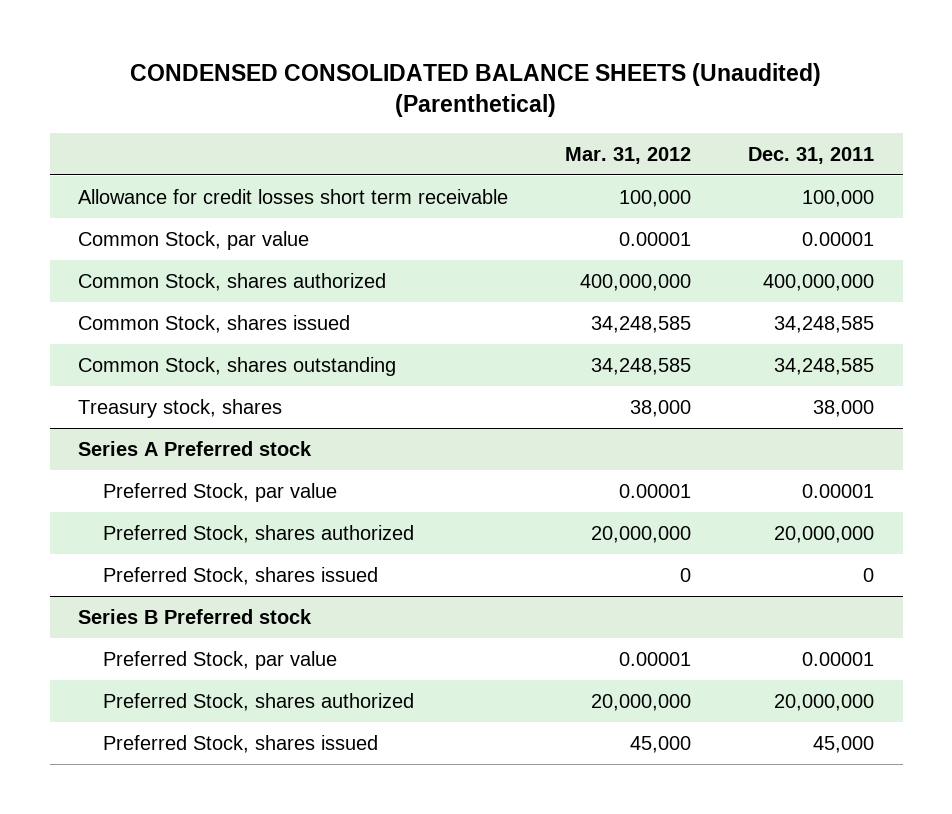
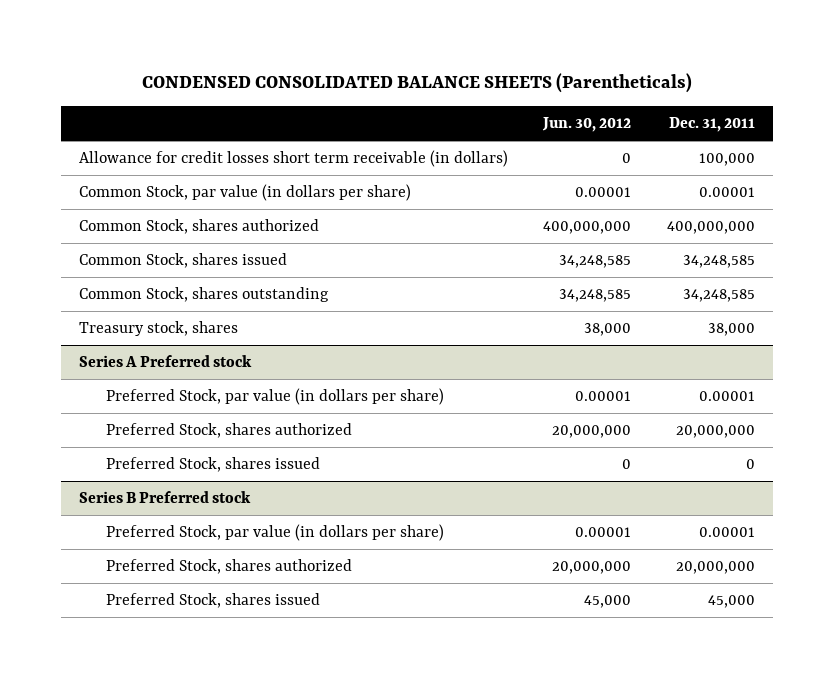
[130,62,822,118] CONDENSED CONSOLIDATED BALANCE SHEETS (Unaudited) (Parenthetical) -> [141,73,692,94] CONDENSED CONSOLIDATED BALANCE SHEETS (Parentheticals)
[565,146,692,164] Mar. 31, 2012 -> none
none -> [542,117,632,133] Jun. 30, 2012
[78,189,509,205] Allowance for credit losses short term receivable -> [78,150,508,168] Allowance for credit losses short term receivable (in dollars)
[78,231,310,251] Common Stock, par value -> [78,184,411,202] Common Stock, par value (in dollars per share)
[103,483,338,503] Preferred Stock, par value -> [105,388,444,406] Preferred Stock, par value (in dollars per share)
[103,651,338,671] Preferred Stock, par value -> [105,524,444,542] Preferred Stock, par value (in dollars per share)

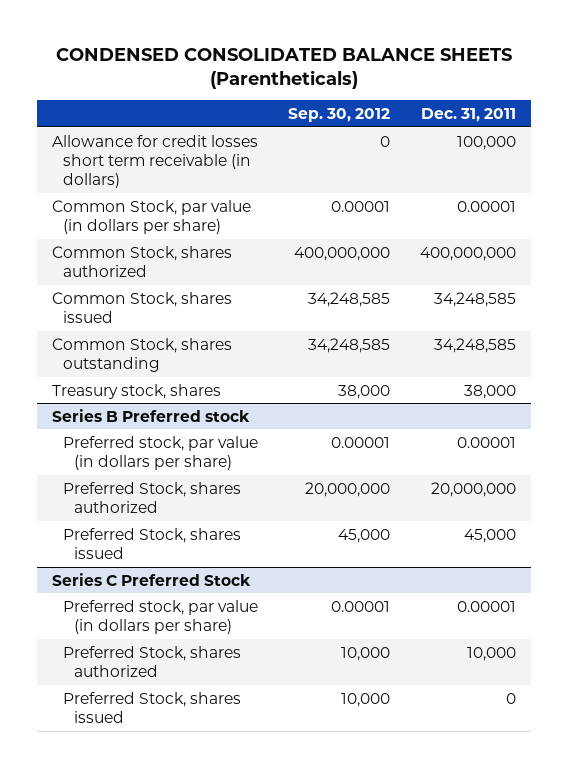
[542,117,632,133] Jun. 30, 2012 -> none
none -> [287,108,390,123] Sep. 30, 2012
[78,355,252,368] Series A Preferred stock -> none
[105,388,444,406] Preferred Stock, par value (in dollars per share) -> none
[105,423,352,439] Preferred Stock, shares authorized -> none
[105,457,320,473] Preferred Stock, shares issued -> none
[105,524,444,542] Preferred Stock, par value (in dollars per share) -> [62,435,258,471] Preferred stock, par value (in dollars per share)
none -> [51,572,251,586] Series C Preferred Stock
none -> [62,599,258,635] Preferred stock, par value (in dollars per share)
none -> [62,645,241,678] Preferred Stock, shares authorized
none -> [62,691,241,724] Preferred Stock, shares issued

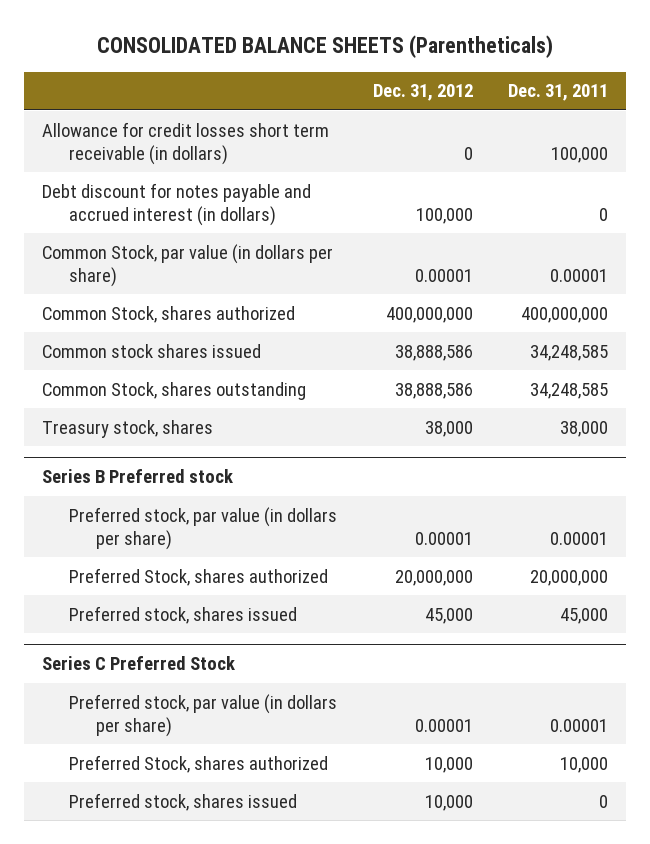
[55,47,512,89] CONDENSED CONSOLIDATED BALANCE SHEETS (Parentheticals) -> [96,35,553,59] CONSOLIDATED BALANCE SHEETS (Parentheticals)
[287,108,390,123] Sep. 30, 2012 -> none
none -> [372,84,473,102] Dec. 31, 2012
none -> [41,182,311,226] Debt discount for notes payable and accrued interest (in dollars)
[51,291,232,324] Common Stock, shares issued -> [41,343,261,358] Common stock shares issued
[62,527,241,560] Preferred Stock, shares issued -> [69,605,298,624] Preferred stock, shares issued
[62,691,241,724] Preferred Stock, shares issued -> [69,792,298,811] Preferred stock, shares issued

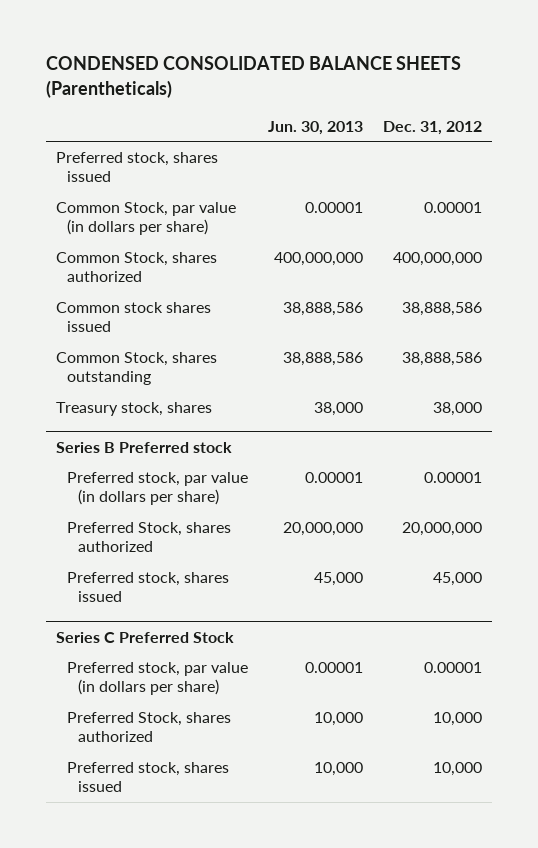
[96,35,553,59] CONSOLIDATED BALANCE SHEETS (Parentheticals) -> [45,56,461,98] CONDENSED CONSOLIDATED BALANCE SHEETS (Parentheticals)
[507,84,608,102] Dec. 31, 2011 -> none
none -> [267,120,363,135] Jun. 30, 2013
[41,121,329,165] Allowance for credit losses short term receivable (in dollars) -> none
[41,182,311,226] Debt discount for notes payable and accrued interest (in dollars) -> none
none -> [55,151,218,183] Preferred stock, shares issued

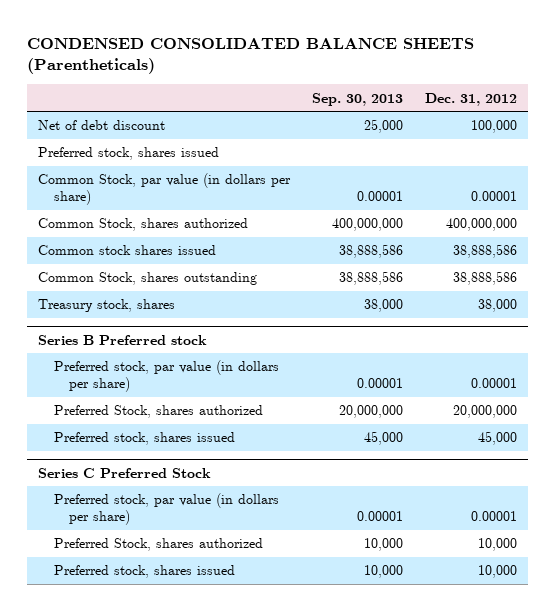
[267,120,363,135] Jun. 30, 2013 -> none
none -> [312,92,404,106] Sep. 30, 2013
none -> [38,120,166,131] Net of debt discount

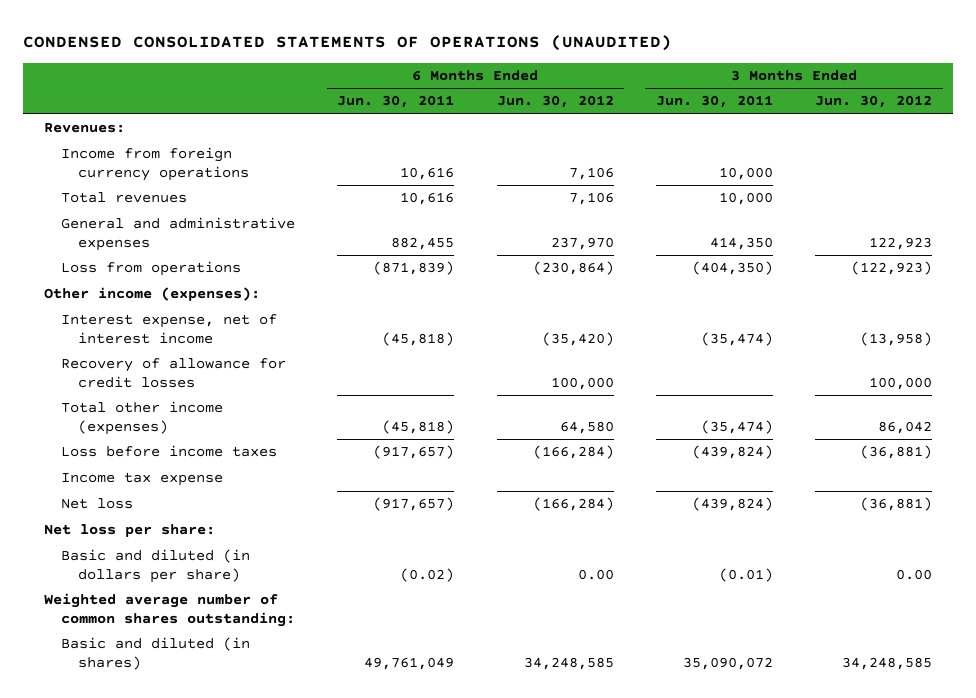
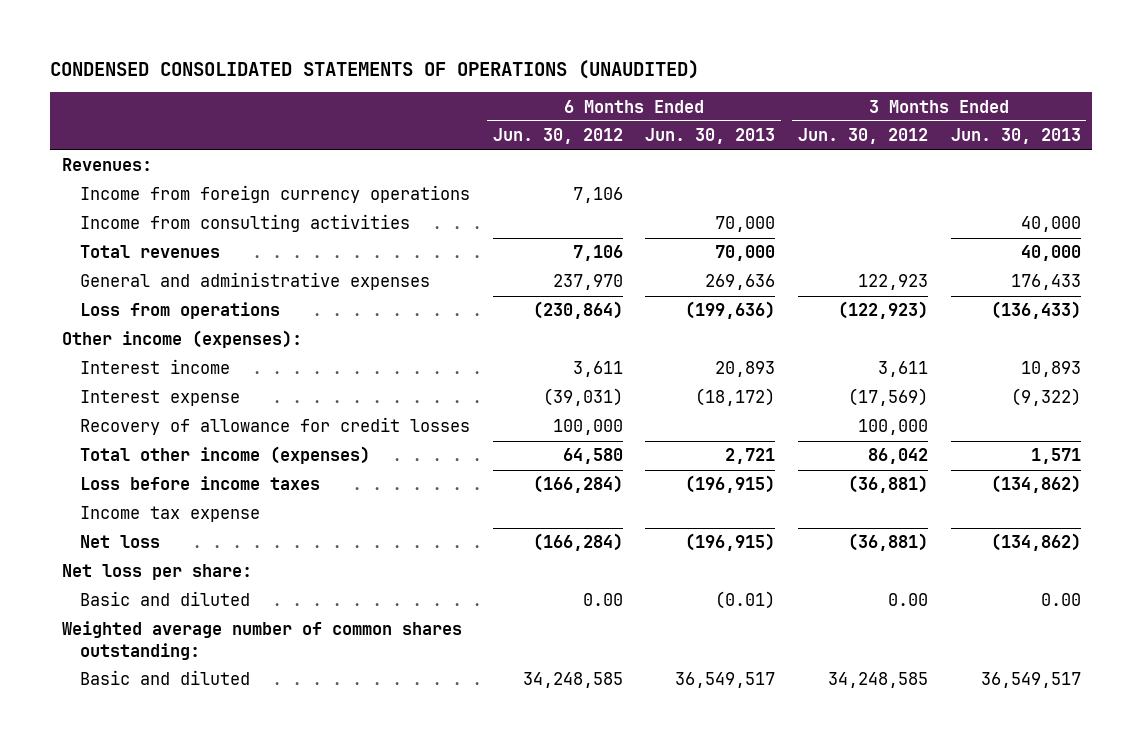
[337,95,455,109] Jun. 30, 2011 -> none
[655,95,773,109] Jun. 30, 2011 -> none
none -> [645,128,776,145] Jun. 30, 2013
none -> [950,128,1081,145] Jun. 30, 2013
none -> [80,214,411,233] Income from consulting activities
[60,314,277,344] Interest expense, net of interest income -> none
none -> [80,359,231,375] Interest income
none -> [80,390,241,407] Interest expense
[60,549,250,583] Basic and diluted (in dollars per share) -> [80,591,251,607] Basic and diluted
[60,637,250,670] Basic and diluted (in shares) -> [80,670,251,686] Basic and diluted

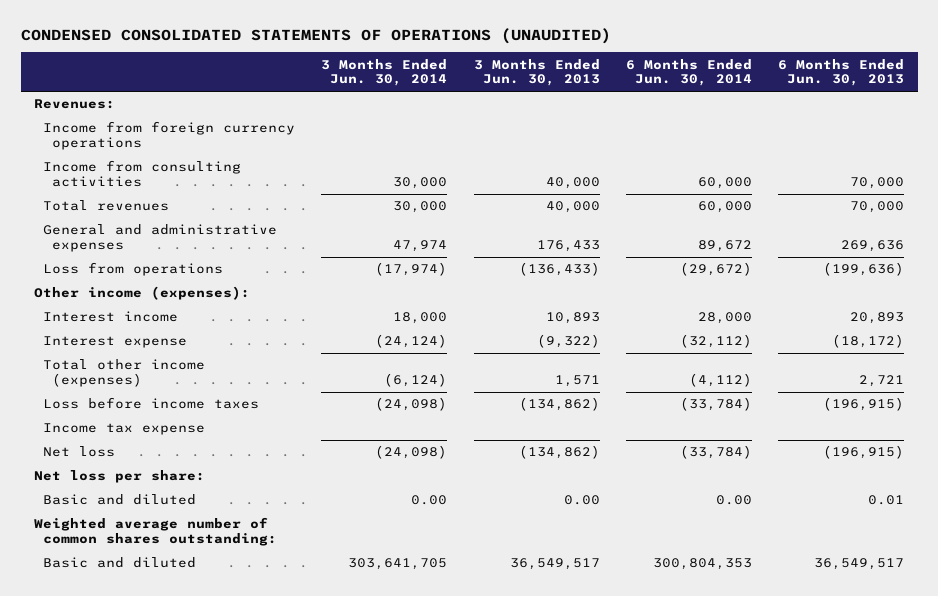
[492,128,623,145] Jun. 30, 2012 -> none
[797,128,928,145] Jun. 30, 2012 -> none
none -> [321,58,448,87] 3 Months Ended Jun. 30, 2014
none -> [626,58,753,87] 6 Months Ended Jun. 30, 2014
[80,417,471,436] Recovery of allowance for credit losses -> none
[715,591,776,610] (0.01) -> [868,495,905,506] 0.01

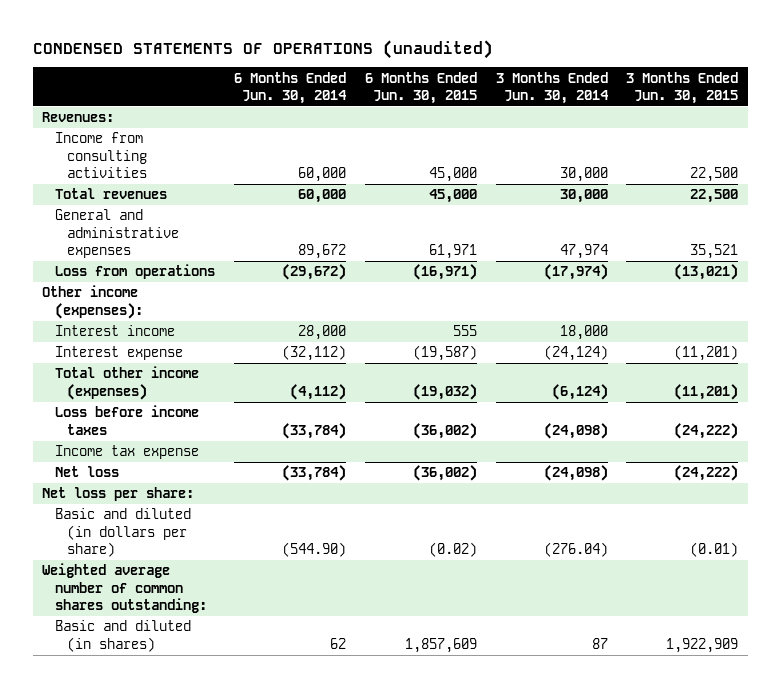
[20,27,611,44] CONDENSED CONSOLIDATED STATEMENTS OF OPERATIONS (UNAUDITED) -> [32,39,493,59] CONDENSED STATEMENTS OF OPERATIONS (unaudited)
[473,58,600,87] 3 Months Ended Jun. 30, 2013 -> none
[778,58,905,87] 6 Months Ended Jun. 30, 2013 -> none
none -> [364,71,477,105] 6 Months Ended Jun. 30, 2015
none -> [626,71,739,105] 3 Months Ended Jun. 30, 2015
[42,121,295,151] Income from foreign currency operations -> none
[42,494,196,506] Basic and diluted -> [54,508,191,558] Basic and diluted (in dollars per share)
[411,495,448,506] 0.00 -> [543,542,608,558] (276.04)
[716,495,753,506] 0.00 -> [281,542,346,558] (544.90)
[42,557,196,569] Basic and diluted -> [54,620,191,652] Basic and diluted (in shares)
[348,558,448,571] 303,641,705 -> [591,637,608,649] 87
[653,558,753,571] 300,804,353 -> [329,637,346,649] 62

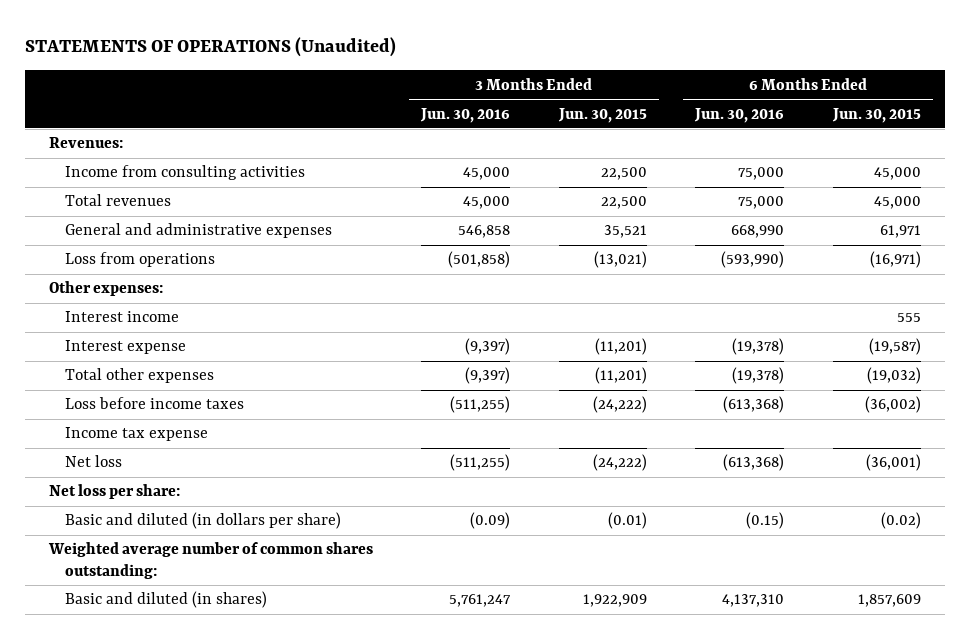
[32,39,493,59] CONDENSED STATEMENTS OF OPERATIONS (unaudited) -> [24,37,396,58] STATEMENTS OF OPERATIONS (Unaudited)
[233,71,347,105] 6 Months Ended Jun. 30, 2014 -> none
[495,71,609,105] 3 Months Ended Jun. 30, 2014 -> none
none -> [420,107,511,123] Jun. 30, 2016
none -> [694,107,785,123] Jun. 30, 2016
[42,285,143,319] Other income (expenses): -> [48,281,163,297] Other expenses:
[54,366,199,400] Total other income (expenses) -> [65,368,215,384] Total other expenses
[412,465,477,482] (36,002) -> [865,454,921,472] (36,001)

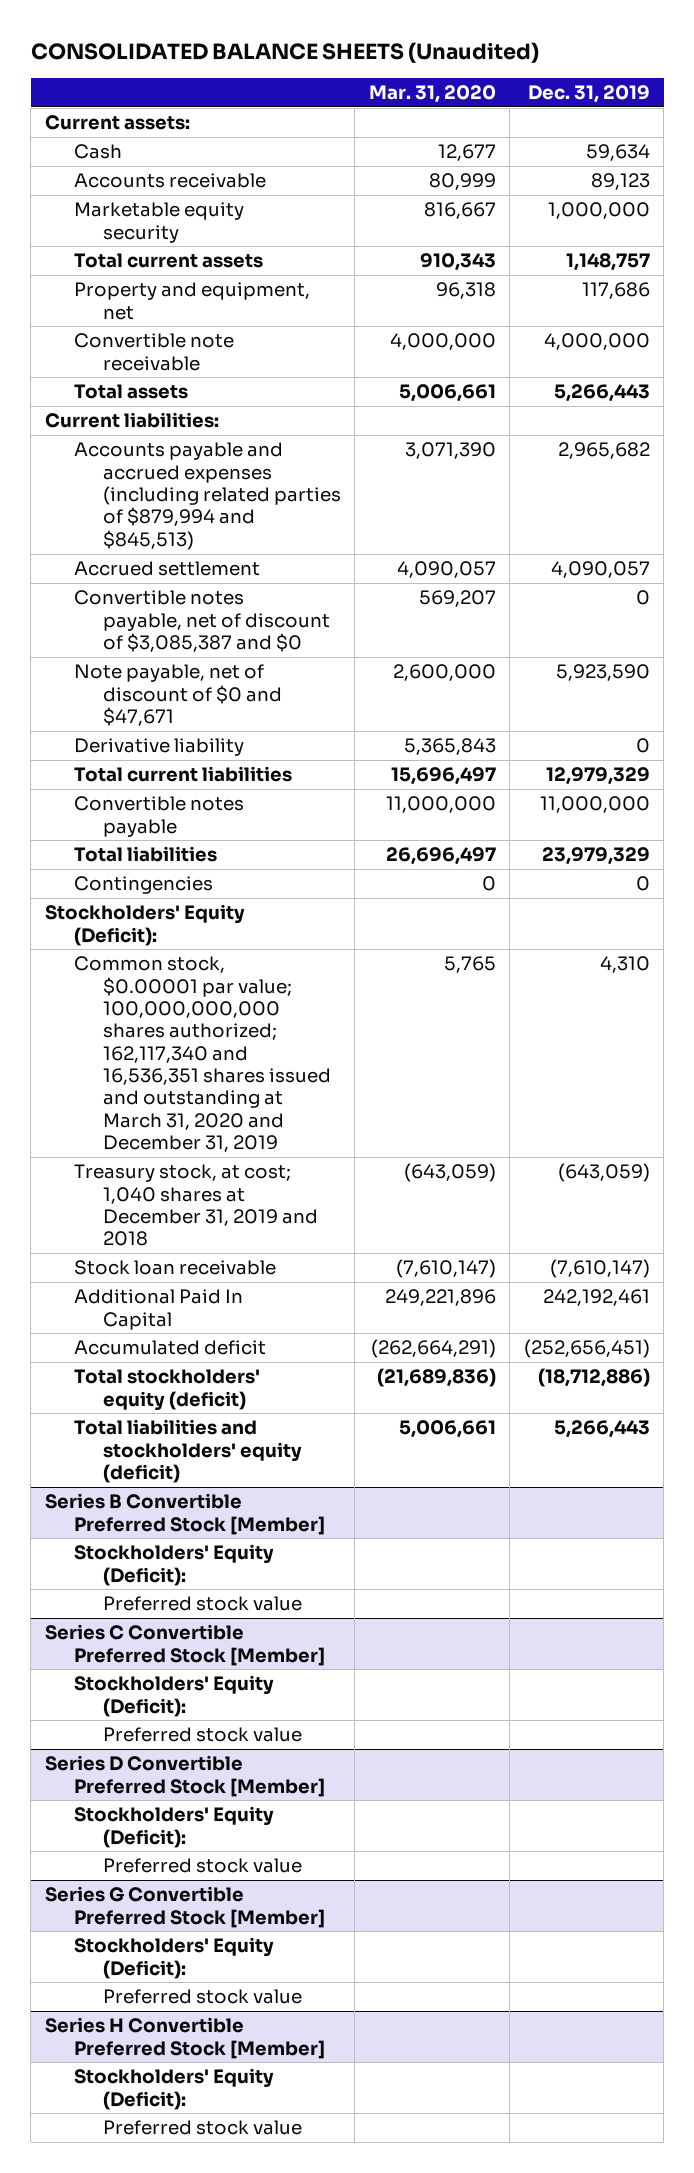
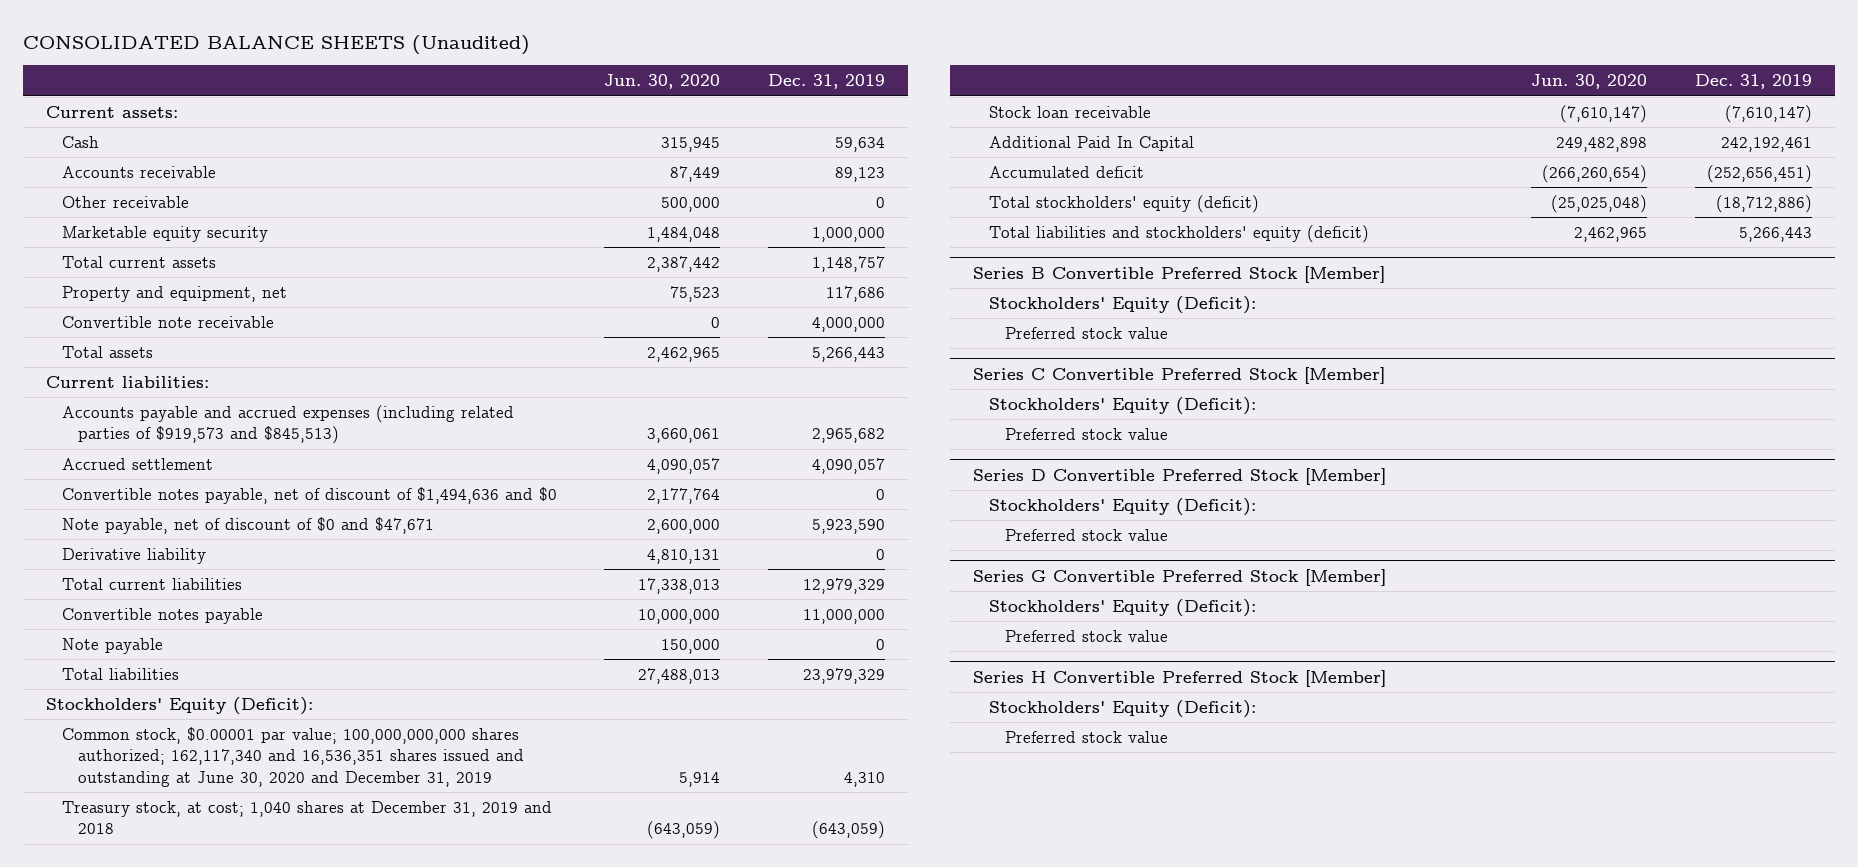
[368,85,496,104] Mar. 31, 2020 -> none
none -> [604,74,721,90] Jun. 30, 2020
none -> [62,195,190,208] Other receivable
[73,442,341,550] Accounts payable and accrued expenses (including related parties of $879,994 and $845,513) -> [62,404,515,445] Accounts payable and accrued expenses (including related parties of $919,573 and $845,513)
[73,590,330,652] Convertible notes payable, net of discount of $3,085,387 and $0 -> [62,486,558,504] Convertible notes payable, net of discount of $1,494,636 and $0
none -> [62,637,164,654] Note payable
[73,876,213,895] Contingencies -> none
[73,956,331,1153] Common stock, $0.00001 par value; 100,000,000,000 shares authorized; 162,117,340 and 16,536,351 shares issued and outstanding at March 31, 2020 and December 31, 2019 -> [62,726,525,787] Common stock, $0.00001 par value; 100,000,000,000 shares authorized; 162,117,340 and 16,536,351 shares issued and outstanding at June 30, 2020 and December 31, 2019

